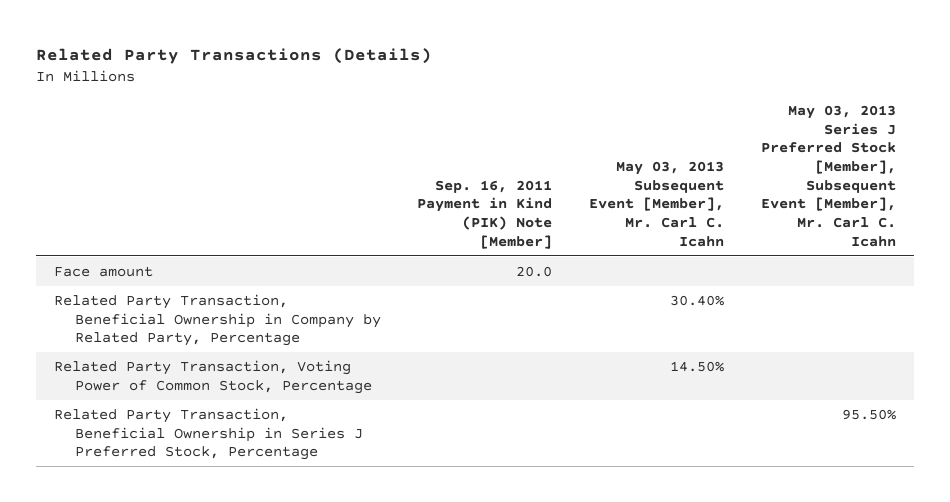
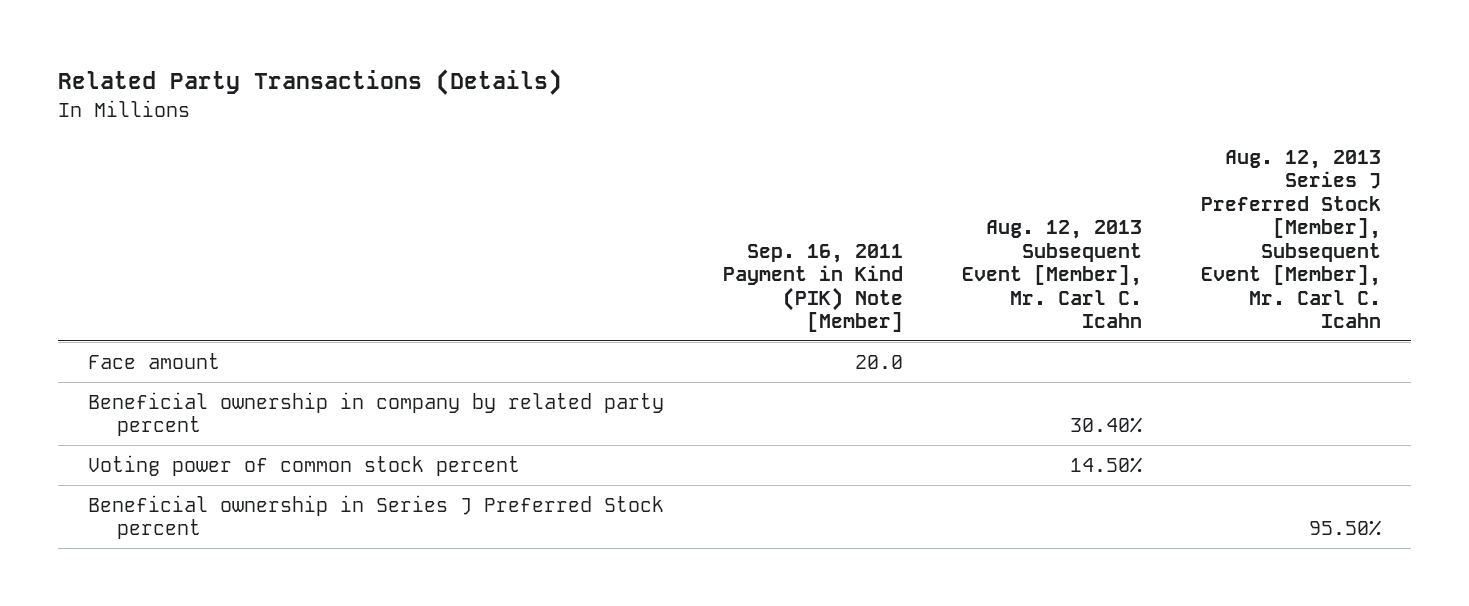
[589,161,725,247] May 03, 2013 Subsequent Event [Member], Mr. Carl C. Icahn -> none
[760,105,896,247] May 03, 2013 Series J Preferred Stock [Member], Subsequent Event [Member], Mr. Carl C. Icahn -> none
none -> [962,220,1143,329] Aug. 12, 2013 Subsequent Event [Member], Mr. Carl C. Icahn
none -> [1201,149,1382,329] Aug. 12, 2013 Series J Preferred Stock [Member], Subsequent Event [Member], Mr. Carl C. Icahn
[54,294,381,347] Related Party Transaction, Beneficial Ownership in Company by Related Party, Percentage -> [87,391,664,437] Beneficial ownership in company by related party percent
[54,360,372,394] Related Party Transaction, Voting Power of Common Stock, Percentage -> [87,454,520,476] Voting power of common stock percent
[54,408,363,461] Related Party Transaction, Beneficial Ownership in Series J Preferred Stock, Percentage -> [87,494,664,540] Beneficial ownership in Series J Preferred Stock percent

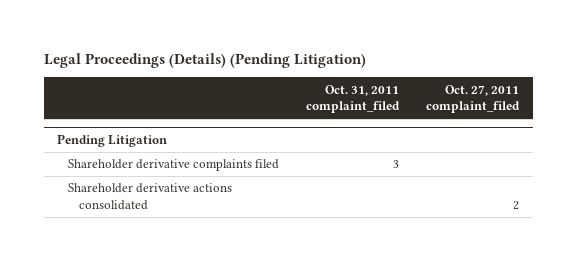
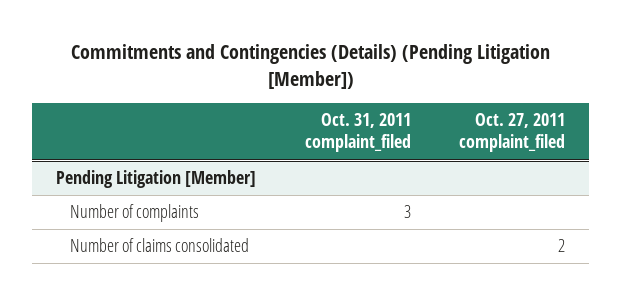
[43,53,366,69] Legal Proceedings (Details) (Pending Litigation) -> [70,44,550,89] Commitments and Contingencies (Details) (Pending Litigation [Member])
[57,133,168,147] Pending Litigation -> [56,170,257,189] Pending Litigation [Member]
[68,159,280,172] Shareholder derivative complaints filed -> [69,204,199,223] Number of complaints
[68,183,233,211] Shareholder derivative actions consolidated -> [69,238,249,253] Number of claims consolidated

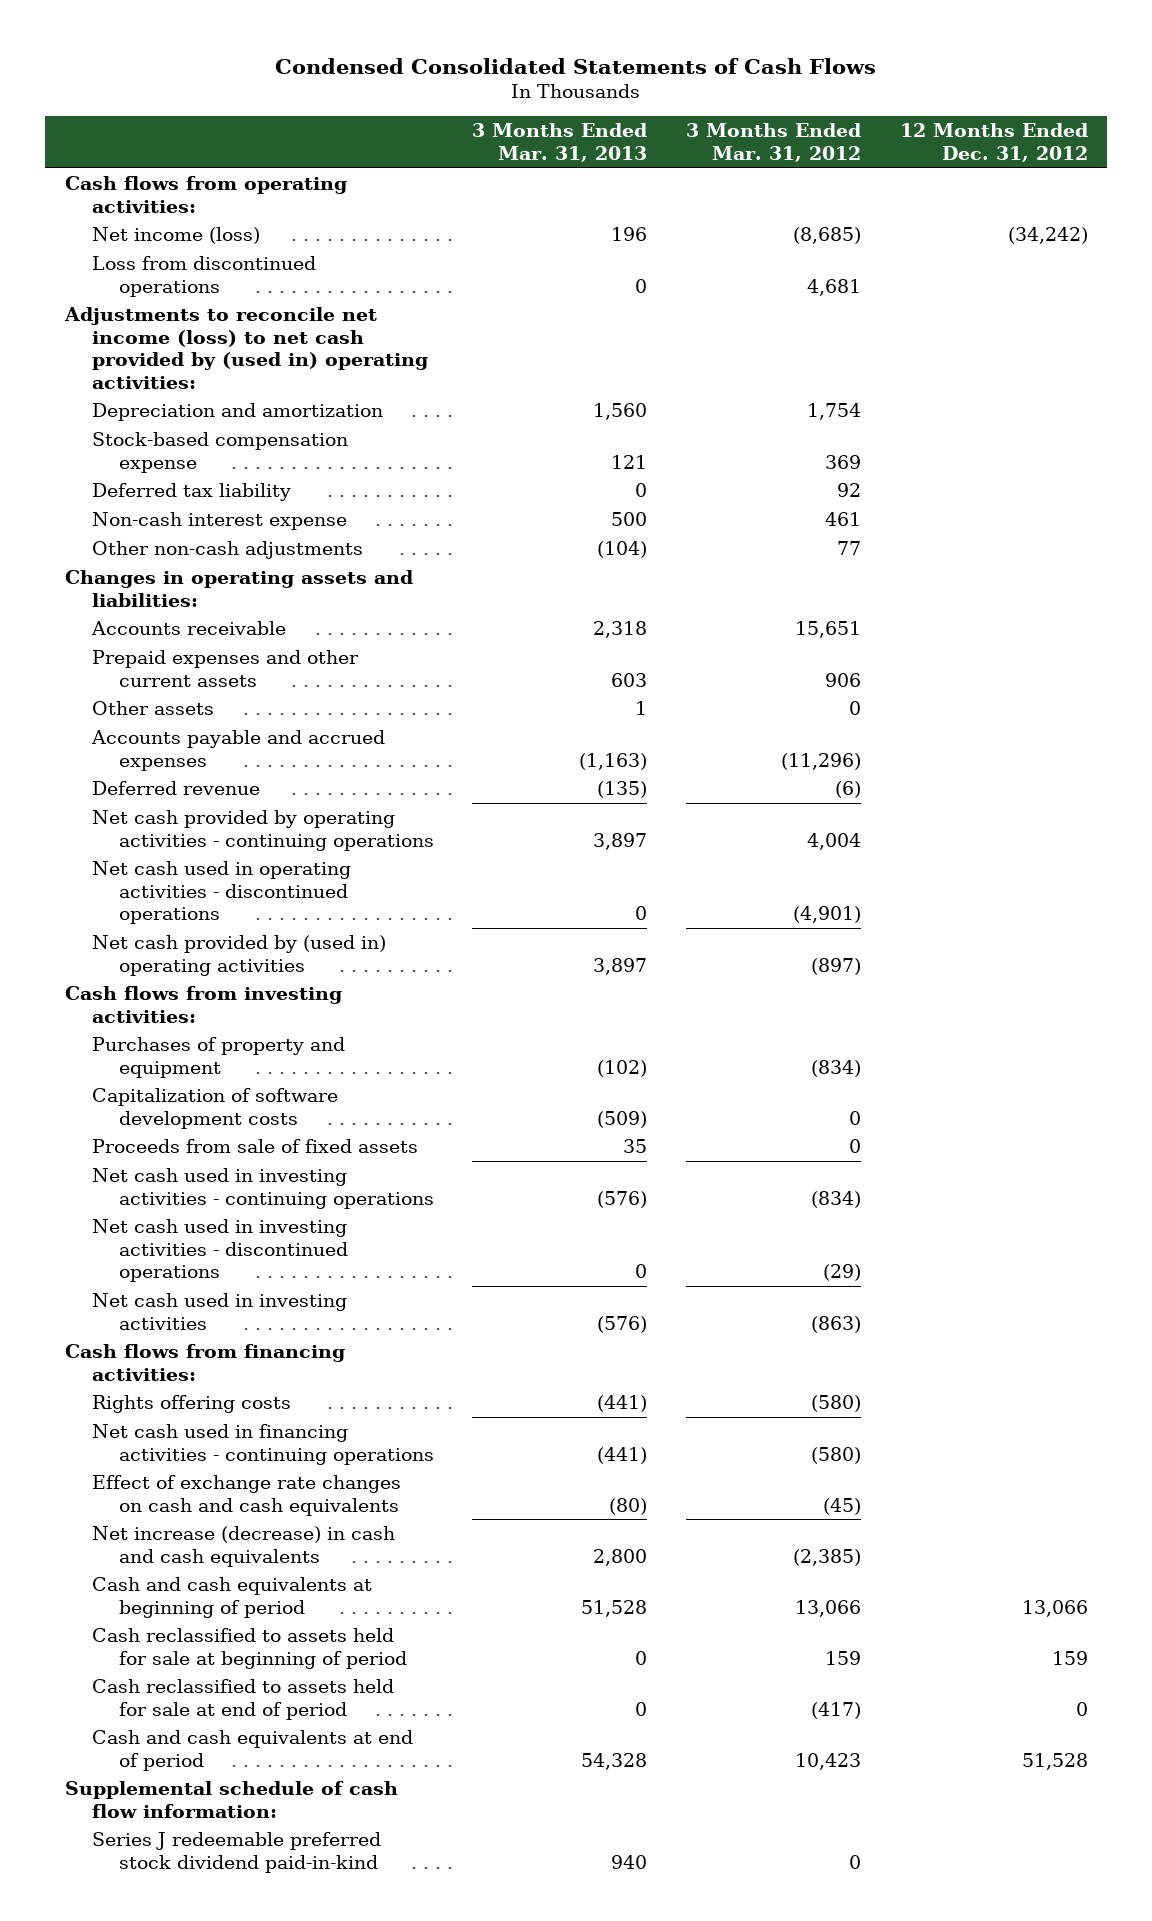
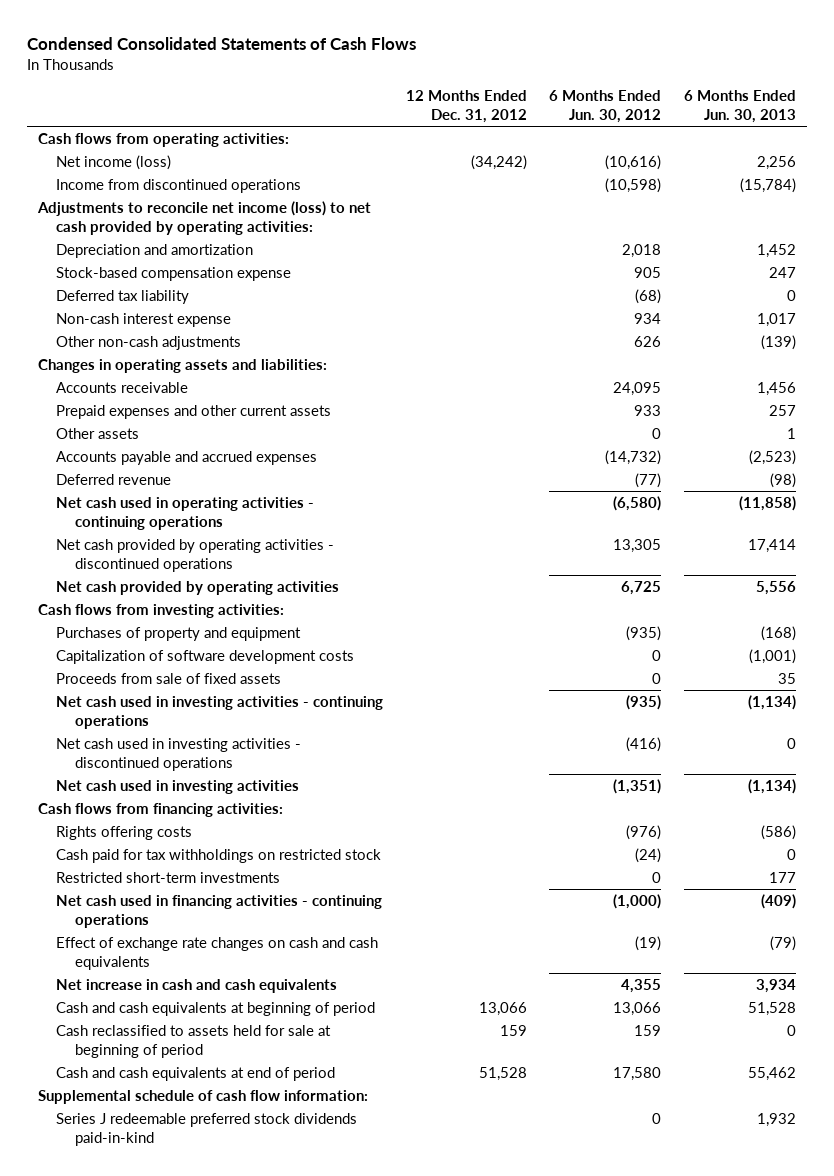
[472,123,648,162] 3 Months Ended Mar. 31, 2013 -> none
[685,123,861,162] 3 Months Ended Mar. 31, 2012 -> none
none -> [549,90,662,123] 6 Months Ended Jun. 30, 2012
none -> [683,90,796,123] 6 Months Ended Jun. 30, 2013
[91,256,316,297] Loss from discontinued operations -> [56,178,302,193] Income from discontinued operations
[63,307,428,389] Adjustments to reconcile net income (loss) to net cash provided by (used in) operating activities: -> [37,200,372,235] Adjustments to reconcile net income (loss) to net cash provided by operating activities:
[91,810,434,851] Net cash provided by operating activities - continuing operations -> [56,496,315,530] Net cash used in operating activities - continuing operations
[91,861,351,925] Net cash used in operating activities - discontinued operations -> [56,538,335,572] Net cash provided by operating activities - discontinued operations
[91,935,386,976] Net cash provided by (used in) operating activities -> [56,580,340,595] Net cash provided by operating activities
none -> [56,848,382,863] Cash paid for tax withholdings on restricted stock
none -> [56,871,281,883] Restricted short-term investments
[91,1526,395,1567] Net increase (decrease) in cash and cash equivalents -> [56,978,338,993] Net increase in cash and cash equivalents
[91,1679,394,1720] Cash reclassified to assets held for sale at end of period -> none
[91,1832,381,1873] Series J redeemable preferred stock dividend paid-in-kind -> [56,1112,358,1146] Series J redeemable preferred stock dividends paid-in-kind

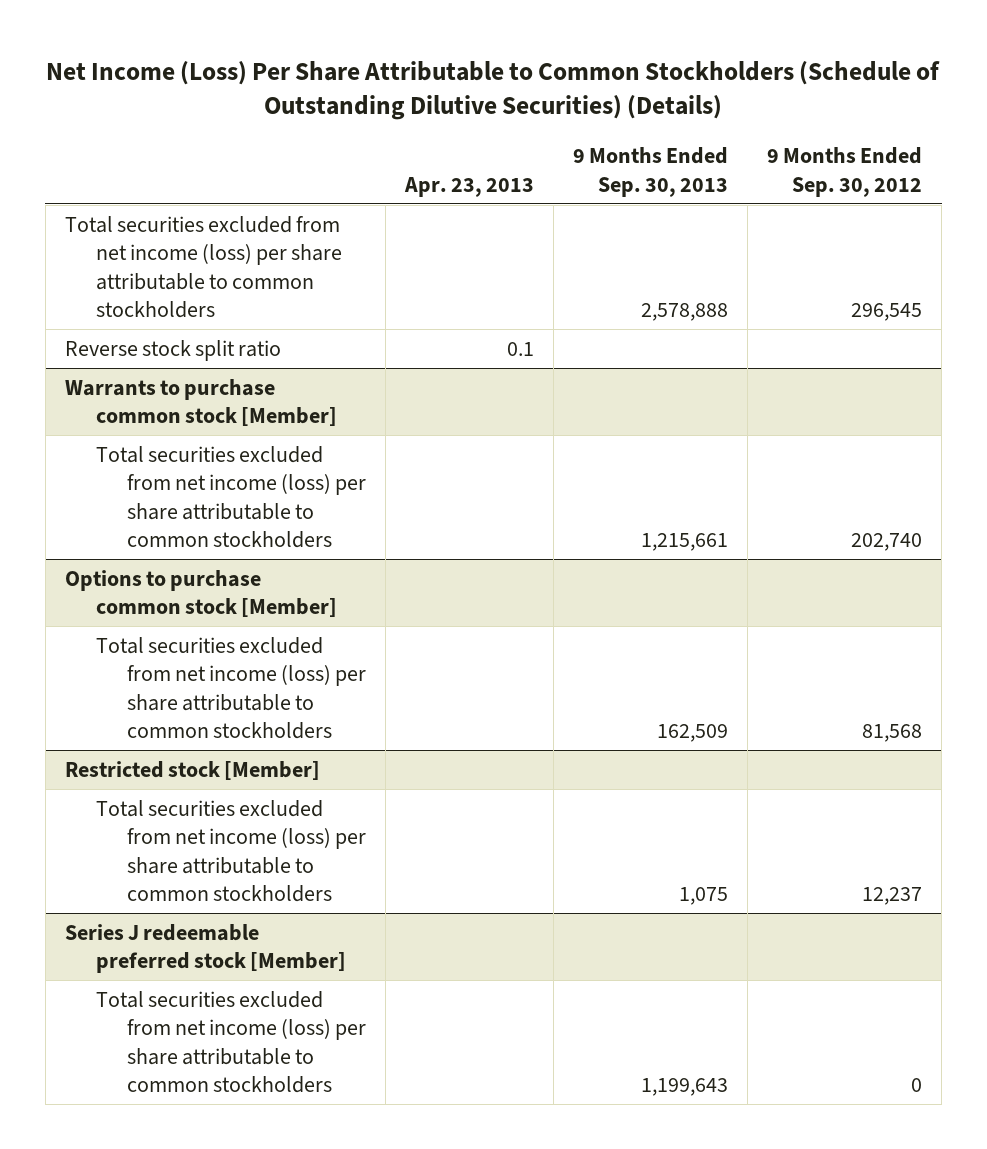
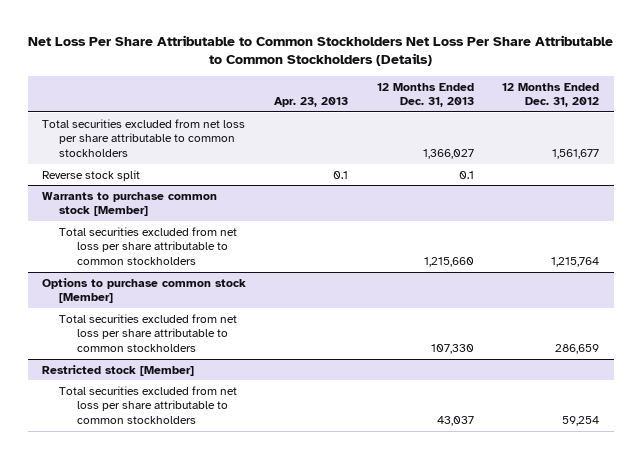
[46,60,941,121] Net Income (Loss) Per Share Attributable to Common Stockholders (Schedule of Outstanding Dilutive Securities) (Details) -> [27,34,613,67] Net Loss Per Share Attributable to Common Stockholders Net Loss Per Share Attributable to Common Stockholders (Details)
[573,147,729,197] 9 Months Ended Sep. 30, 2013 -> none
[767,147,923,197] 9 Months Ended Sep. 30, 2012 -> none
none -> [376,82,474,108] 12 Months Ended Dec. 31, 2013
none -> [502,82,600,108] 12 Months Ended Dec. 31, 2012
[64,215,343,319] Total securities excluded from net income (loss) per share attributable to common stockholders -> [41,118,245,157] Total securities excluded from net loss per share attributable to common stockholders
[64,339,281,361] Reverse stock split ratio -> [41,169,140,181] Reverse stock split
[96,445,367,549] Total securities excluded from net income (loss) per share attributable to common stockholders -> [59,226,238,265] Total securities excluded from net loss per share attributable to common stockholders
[96,636,367,740] Total securities excluded from net income (loss) per share attributable to common stockholders -> [59,313,238,352] Total securities excluded from net loss per share attributable to common stockholders
[64,923,347,974] Series J redeemable preferred stock [Member] -> none
[96,990,367,1094] Total securities excluded from net income (loss) per share attributable to common stockholders -> none
[96,799,367,903] Total securities excluded from net income (loss) per share attributable to common stockholders -> [59,385,238,424] Total securities excluded from net loss per share attributable to common stockholders

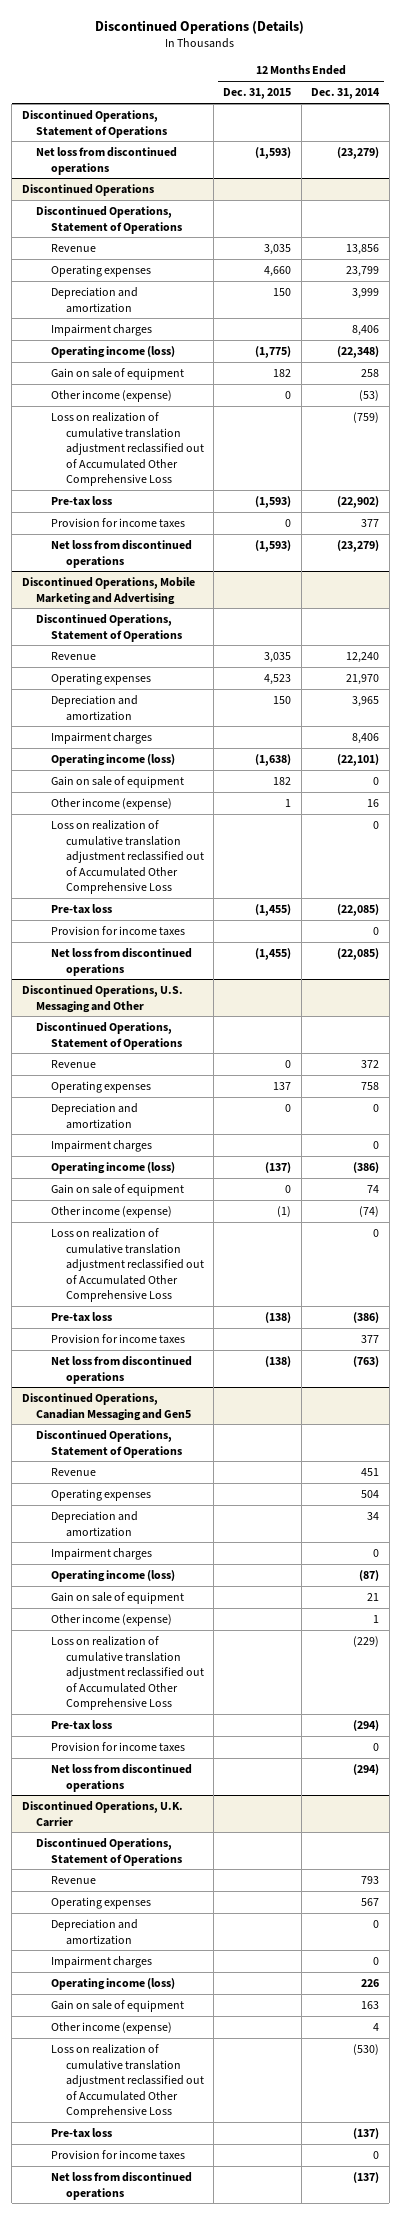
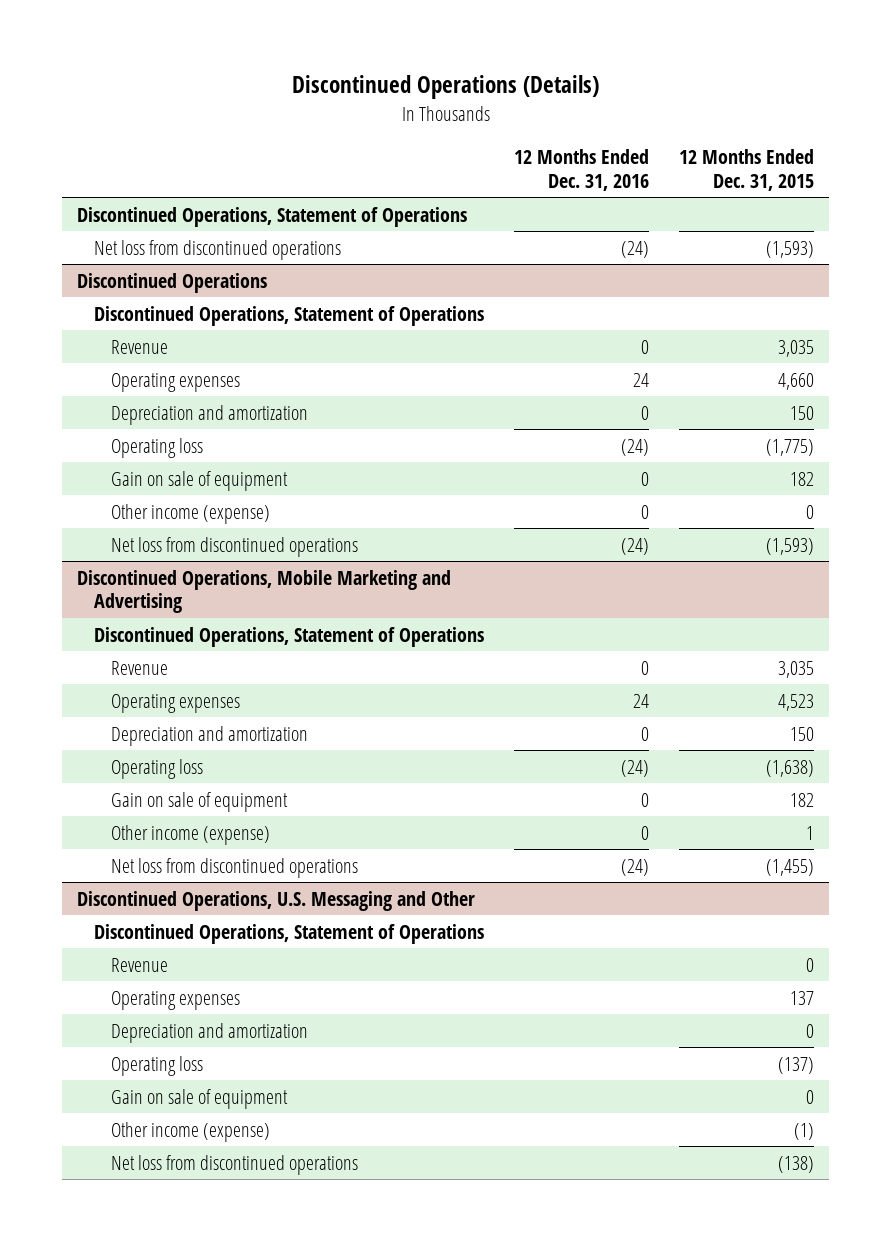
[311,88,381,100] Dec. 31, 2014 -> none
none -> [514,149,650,191] 12 Months Ended Dec. 31, 2016
[50,323,152,336] Impairment charges -> none
[50,345,175,358] Operating income (loss) -> [111,437,204,458] Operating loss
[50,411,204,487] Loss on realization of cumulative translation adjustment reclassified out of Accumulated Other Comprehensive Loss -> none
[50,495,112,506] Pre-tax loss -> none
[50,517,185,528] Provision for income taxes -> none
[50,731,152,744] Impairment charges -> none
[50,753,175,766] Operating income (loss) -> [111,758,204,779] Operating loss
[50,819,204,895] Loss on realization of cumulative translation adjustment reclassified out of Accumulated Other Comprehensive Loss -> none
[50,903,112,914] Pre-tax loss -> none
[50,925,185,936] Provision for income taxes -> none
[50,1139,152,1152] Impairment charges -> none
[50,1161,175,1174] Operating income (loss) -> [111,1055,204,1076] Operating loss
[50,1227,204,1303] Loss on realization of cumulative translation adjustment reclassified out of Accumulated Other Comprehensive Loss -> none
[50,1311,112,1322] Pre-tax loss -> none
[50,1333,185,1344] Provision for income taxes -> none
[21,1392,192,1421] Discontinued Operations, Canadian Messaging and Gen5 -> none
[36,1429,182,1458] Discontinued Operations, Statement of Operations -> none
[50,1467,96,1476] Revenue -> none
[50,1488,151,1501] Operating expenses -> none
[50,1510,138,1537] Depreciation and amortization -> none
[50,1547,152,1560] Impairment charges -> none
[50,1569,175,1582] Operating income (loss) -> none
[50,1591,184,1604] Gain on sale of equipment -> none
[50,1613,172,1626] Other income (expense) -> none
[50,1635,204,1711] Loss on realization of cumulative translation adjustment reclassified out of Accumulated Other Comprehensive Loss -> none
[50,1719,112,1730] Pre-tax loss -> none
[50,1741,185,1752] Provision for income taxes -> none
[50,1763,192,1792] Net loss from discontinued operations -> none
[21,1800,183,1827] Discontinued Operations, U.K. Carrier -> none
[36,1837,182,1866] Discontinued Operations, Statement of Operations -> none
[50,1875,96,1884] Revenue -> none
[50,1896,151,1909] Operating expenses -> none
[50,1918,138,1945] Depreciation and amortization -> none
[50,1955,152,1968] Impairment charges -> none
[50,1977,175,1990] Operating income (loss) -> none
[50,1999,184,2012] Gain on sale of equipment -> none
[50,2021,172,2034] Other income (expense) -> none
[50,2043,204,2119] Loss on realization of cumulative translation adjustment reclassified out of Accumulated Other Comprehensive Loss -> none
[50,2127,112,2138] Pre-tax loss -> none
[50,2149,185,2160] Provision for income taxes -> none
[50,2171,192,2200] Net loss from discontinued operations -> none

